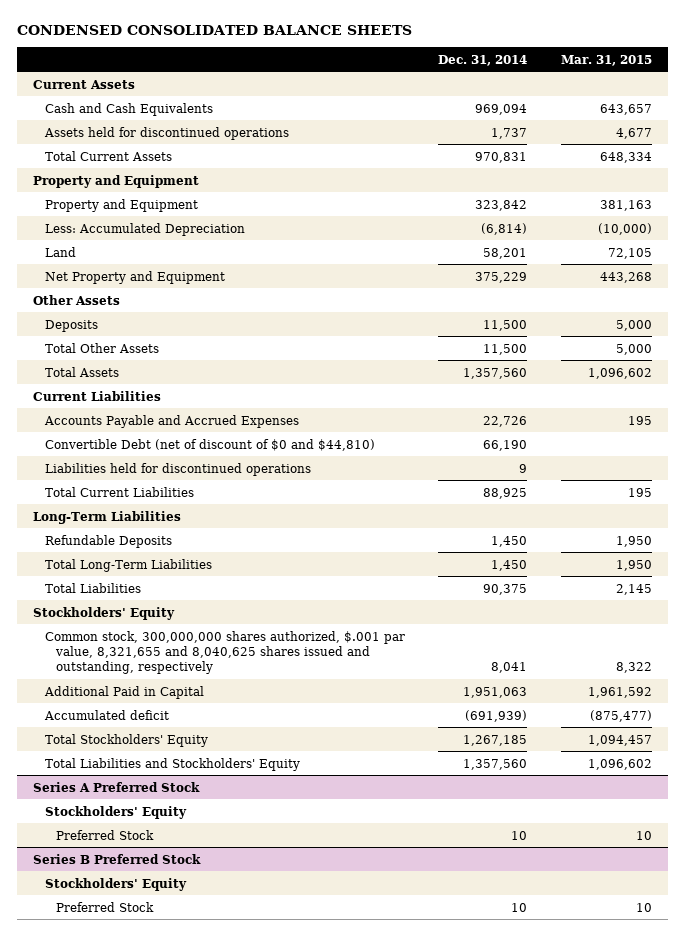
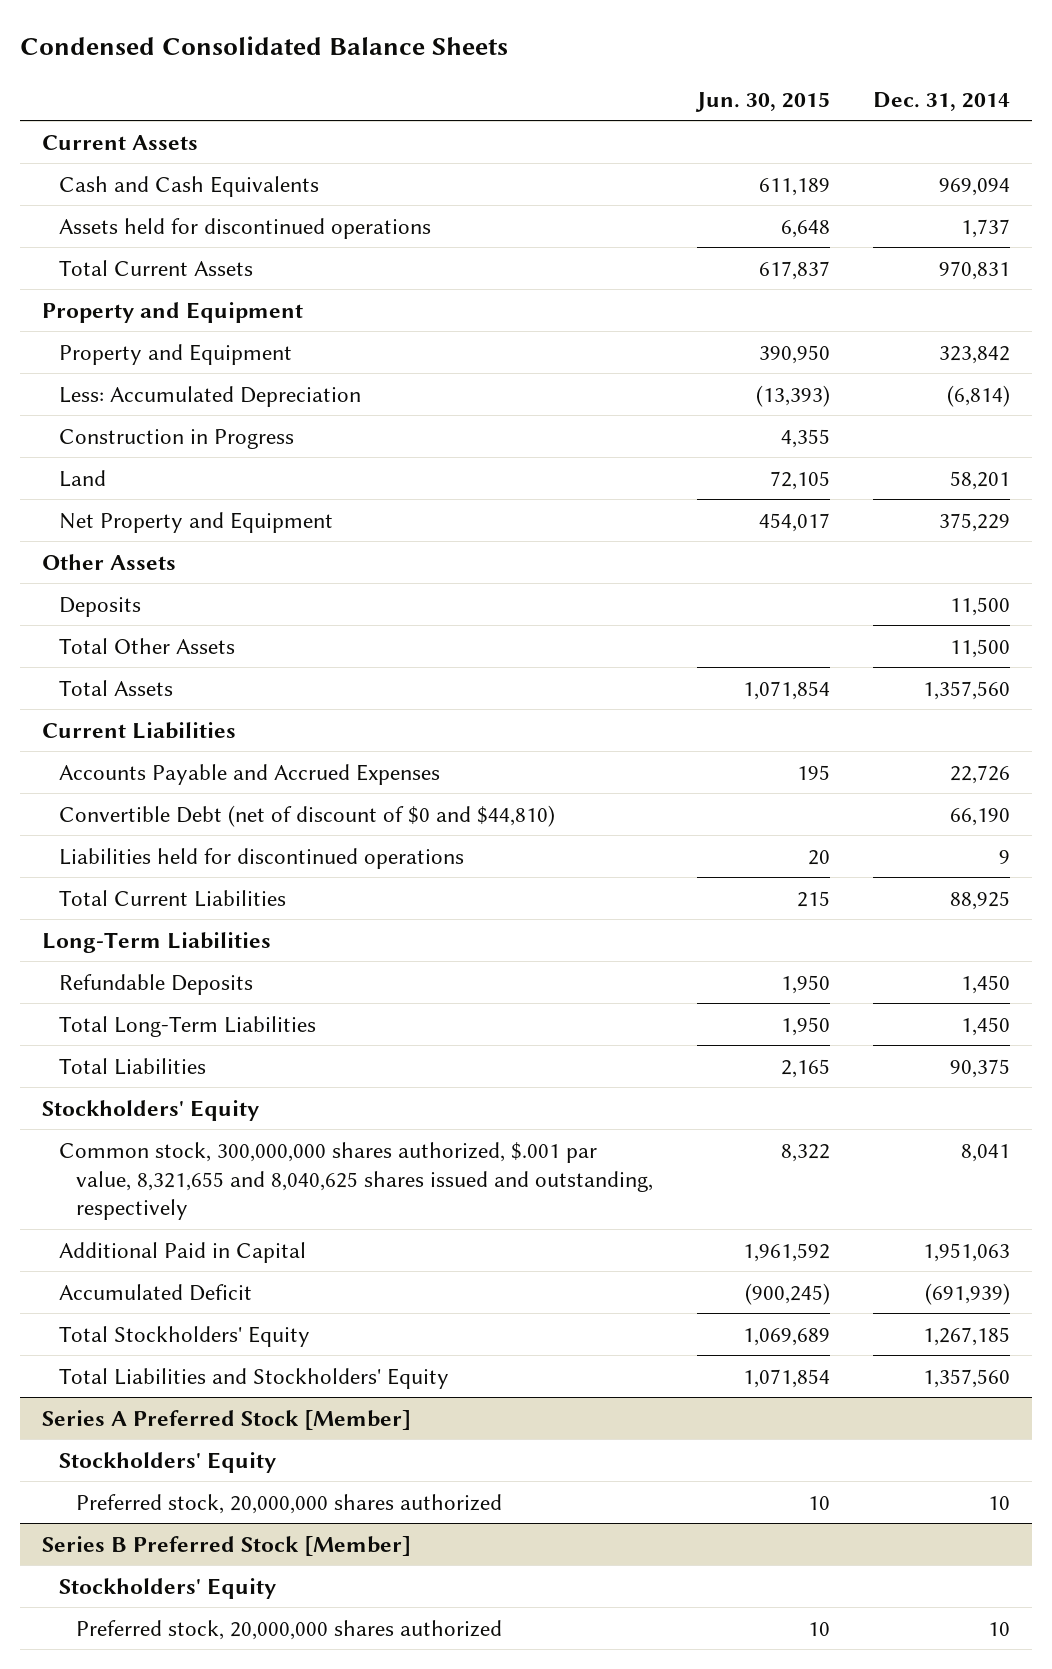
[16,25,412,36] CONDENSED CONSOLIDATED BALANCE SHEETS -> [19,36,508,56] Condensed Consolidated Balance Sheets
[560,54,652,66] Mar. 31, 2015 -> none
none -> [694,91,830,112] Jun. 30, 2015
none -> [58,428,294,449] Construction in Progress
[43,709,169,720] Accumulated deficit -> [58,1283,252,1301] Accumulated Deficit
[33,781,201,792] Series A Preferred Stock -> [41,1409,411,1430] Series A Preferred Stock [Member]
[55,829,154,840] Preferred Stock -> [75,1493,502,1514] Preferred stock, 20,000,000 shares authorized
[33,853,202,864] Series B Preferred Stock -> [41,1535,411,1556] Series B Preferred Stock [Member]
[55,901,154,912] Preferred Stock -> [75,1619,502,1640] Preferred stock, 20,000,000 shares authorized

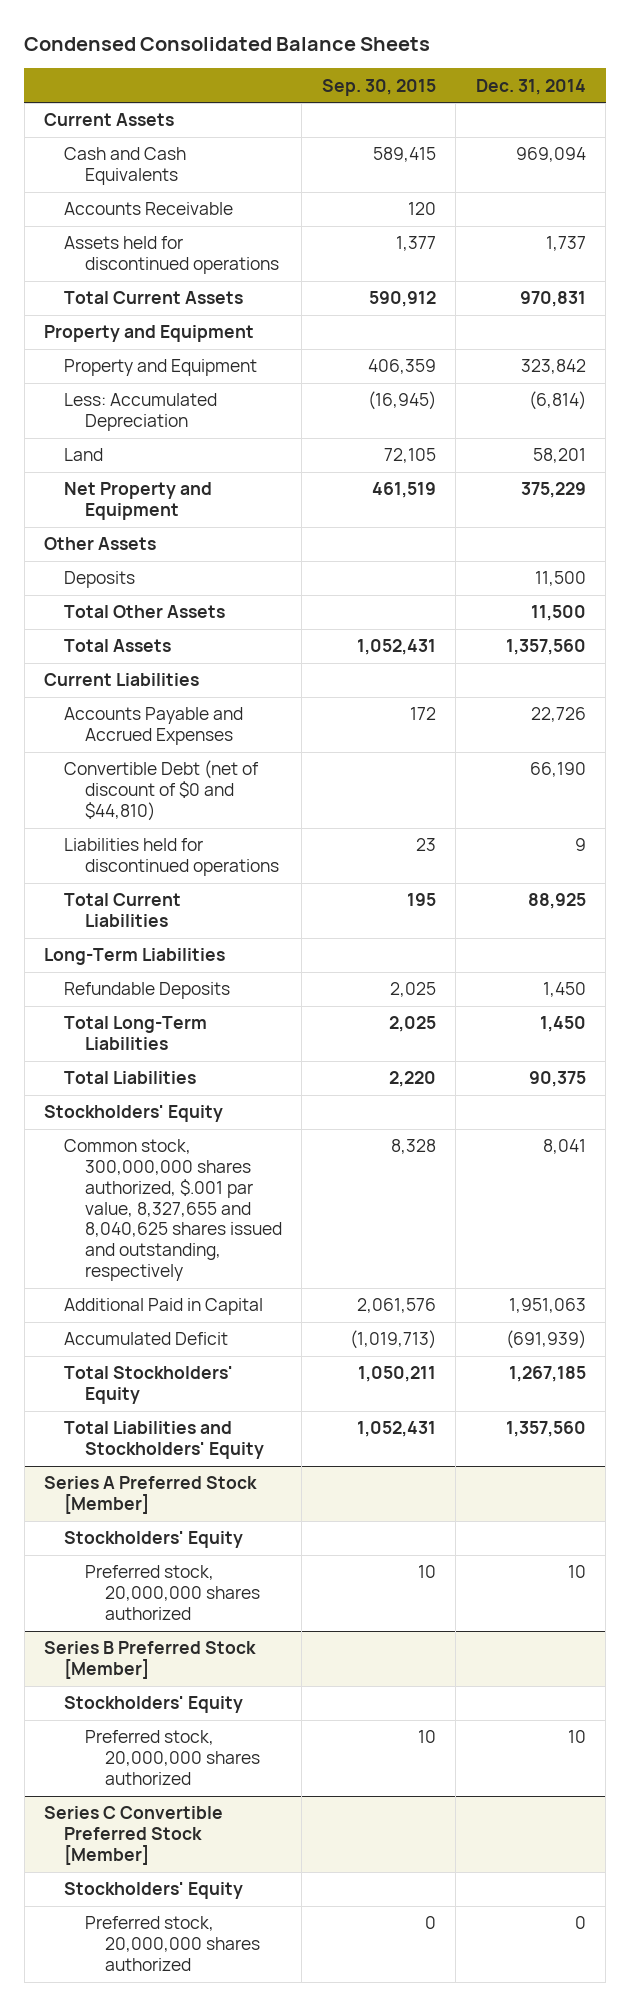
[694,91,830,112] Jun. 30, 2015 -> none
none -> [321,78,436,96] Sep. 30, 2015
none -> [64,202,234,216] Accounts Receivable
[58,428,294,449] Construction in Progress -> none
[58,1141,653,1221] Common stock, 300,000,000 shares authorized, $.001 par value, 8,321,655 and 8,040,625 shares issued and outstanding, respectively -> [64,1139,282,1281] Common stock, 300,000,000 shares authorized, $.001 par value, 8,327,655 and 8,040,625 shares issued and outstanding, respectively
none -> [44,1806,224,1865] Series C Convertible Preferred Stock [Member]
none -> [64,1882,244,1900] Stockholders' Equity
none -> [84,1916,261,1971] Preferred stock, 20,000,000 shares authorized

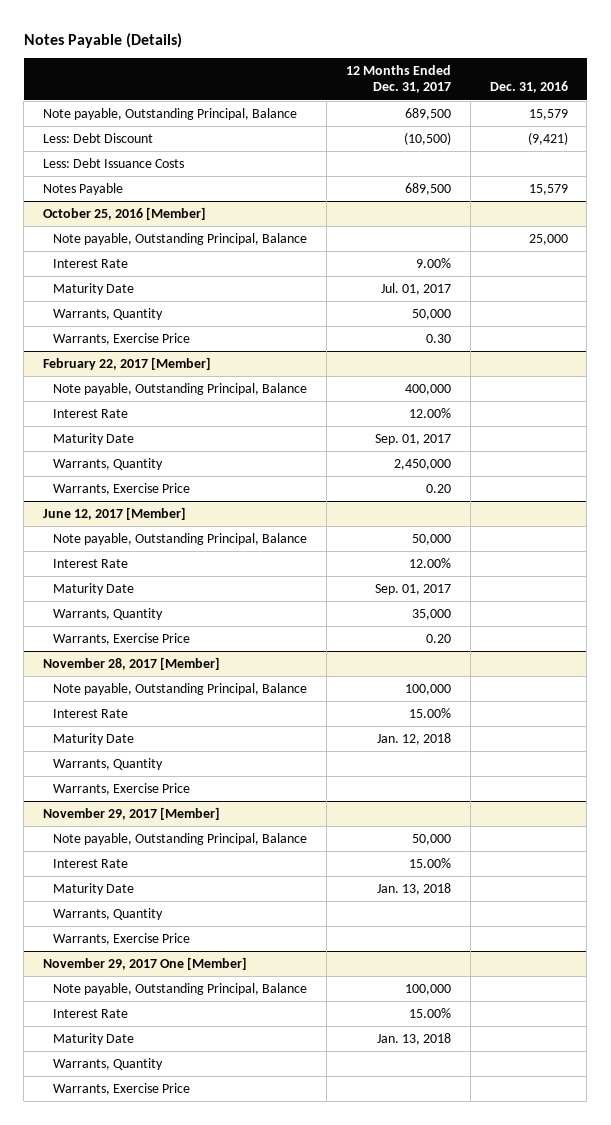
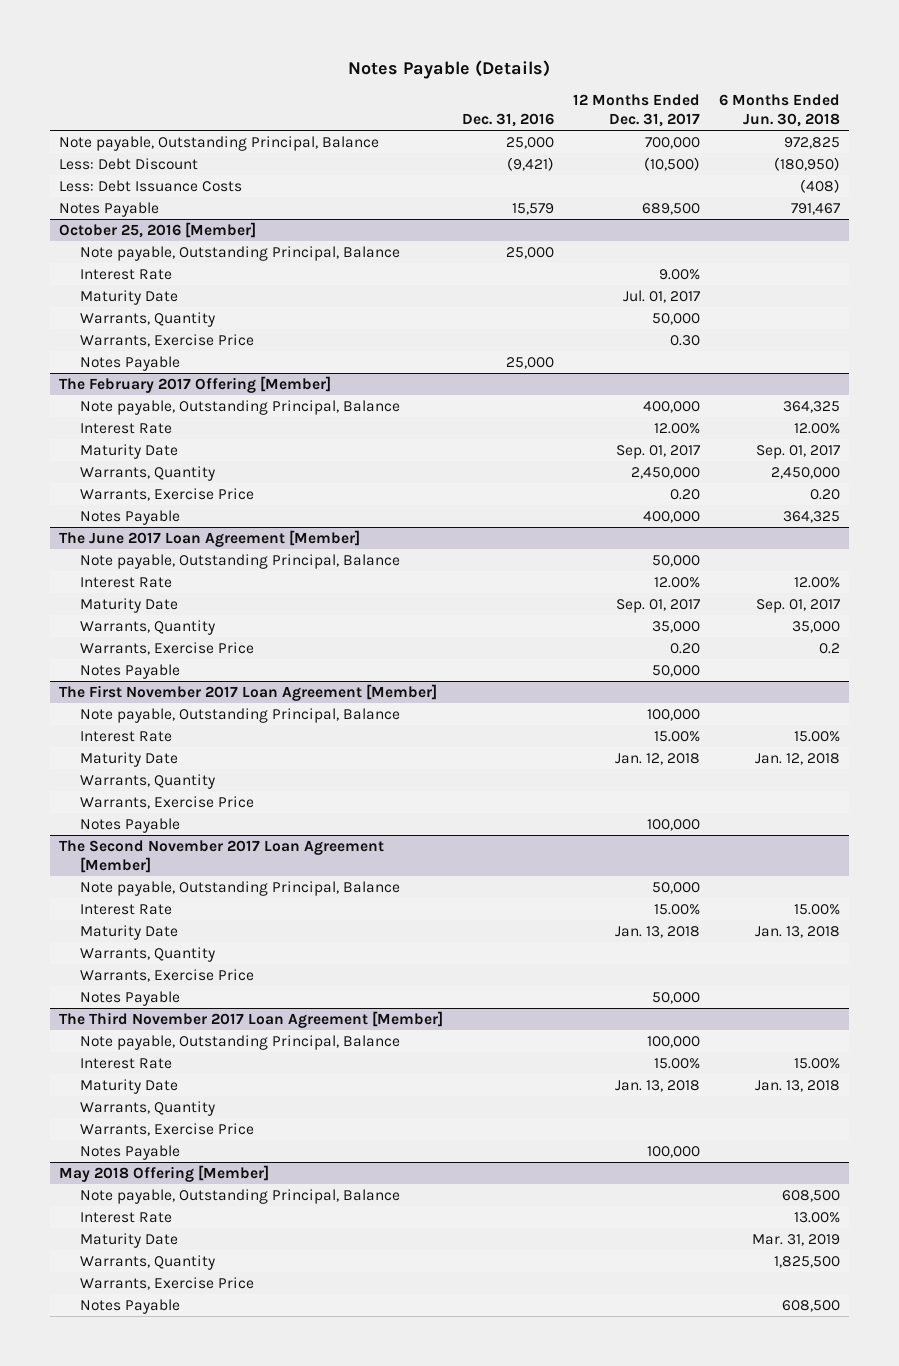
none -> [718,94,840,127] 6 Months Ended Jun. 30, 2018
[404,108,451,121] 689,500 -> [644,137,700,150] 700,000
[528,109,568,121] 15,579 -> [505,137,554,150] 25,000
none -> [79,356,180,372] Notes Payable
[43,357,212,371] February 22, 2017 [Member] -> [59,376,332,394] The February 2017 Offering [Member]
none -> [79,510,180,526] Notes Payable
[43,507,187,521] June 12, 2017 [Member] -> [59,530,361,548] The June 2017 Loan Agreement [Member]
none -> [79,664,180,680] Notes Payable
[43,657,221,671] November 28, 2017 [Member] -> [59,684,438,702] The First November 2017 Loan Agreement [Member]
none -> [79,818,180,834] Notes Payable
[43,807,221,821] November 29, 2017 [Member] -> [59,840,385,873] The Second November 2017 Loan Agreement [Member]
none -> [79,991,180,1007] Notes Payable
[43,957,248,971] November 29, 2017 One [Member] -> [59,1011,444,1029] The Third November 2017 Loan Agreement [Member]
none -> [79,1145,180,1161] Notes Payable
none -> [59,1165,270,1183] May 2018 Offering [Member]
none -> [79,1189,400,1205] Note payable, Outstanding Principal, Balance
none -> [79,1212,172,1224] Interest Rate
none -> [79,1233,178,1249] Maturity Date
none -> [79,1255,215,1271] Warrants, Quantity
none -> [79,1277,254,1291] Warrants, Exercise Price
none -> [79,1299,180,1315] Notes Payable

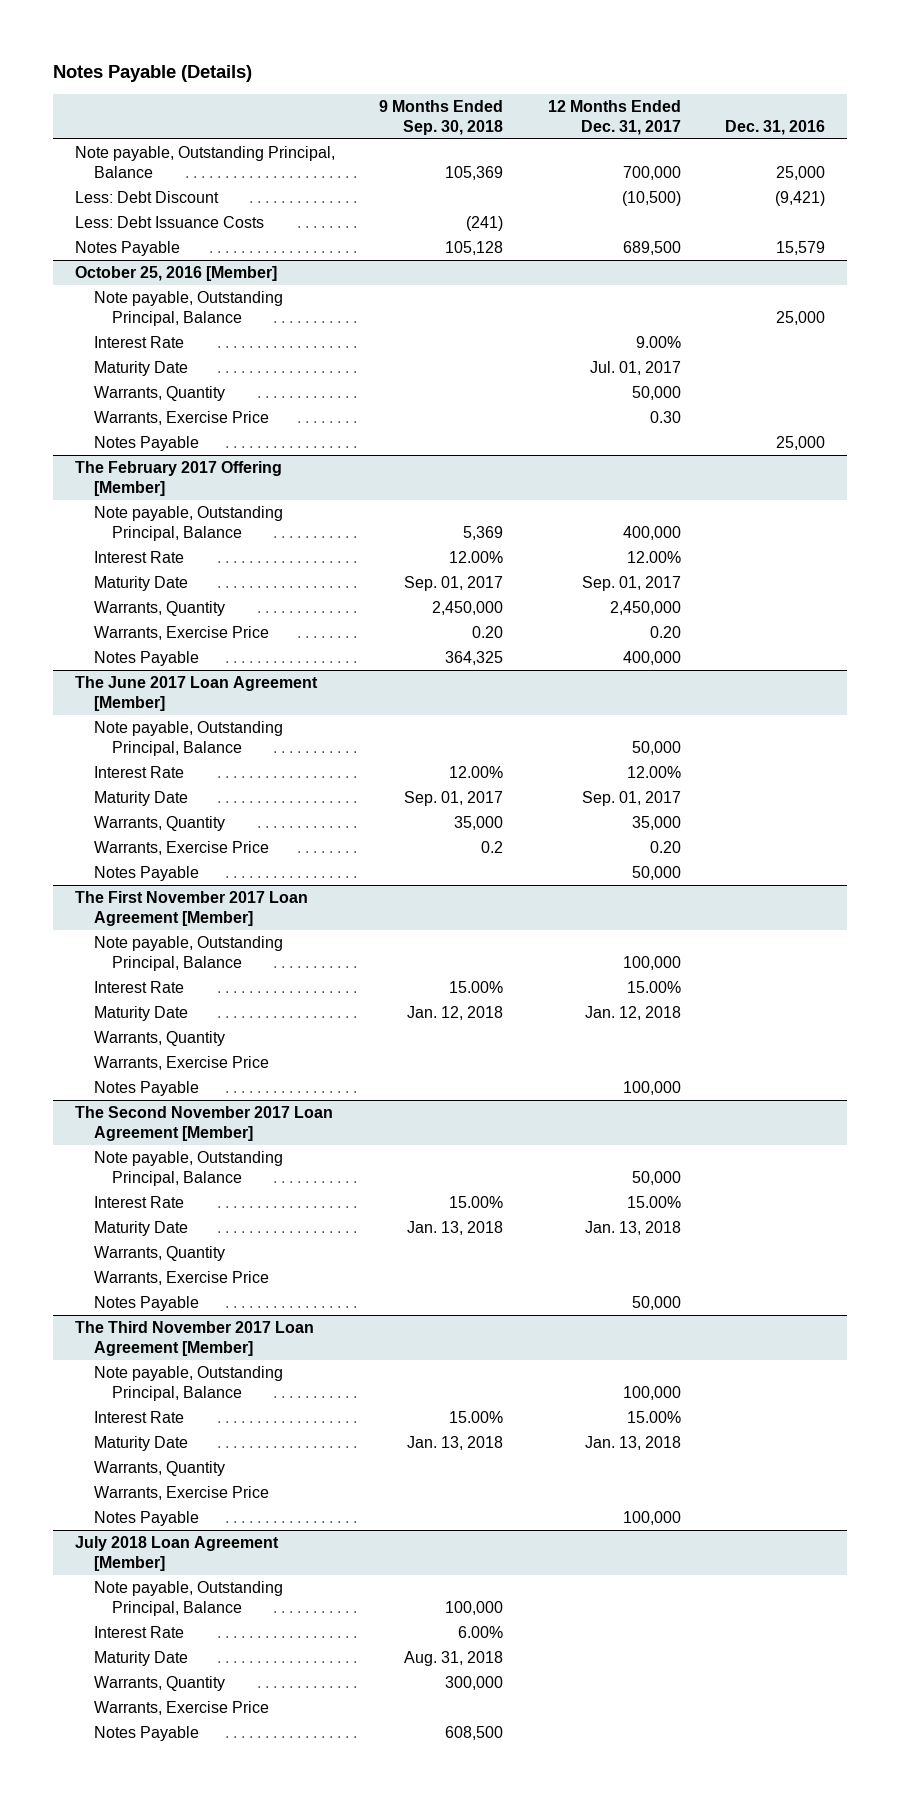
[718,94,840,127] 6 Months Ended Jun. 30, 2018 -> none
none -> [379,100,504,135] 9 Months Ended Sep. 30, 2018
[59,1165,270,1183] May 2018 Offering [Member] -> [75,1536,280,1571] July 2018 Loan Agreement [Member]

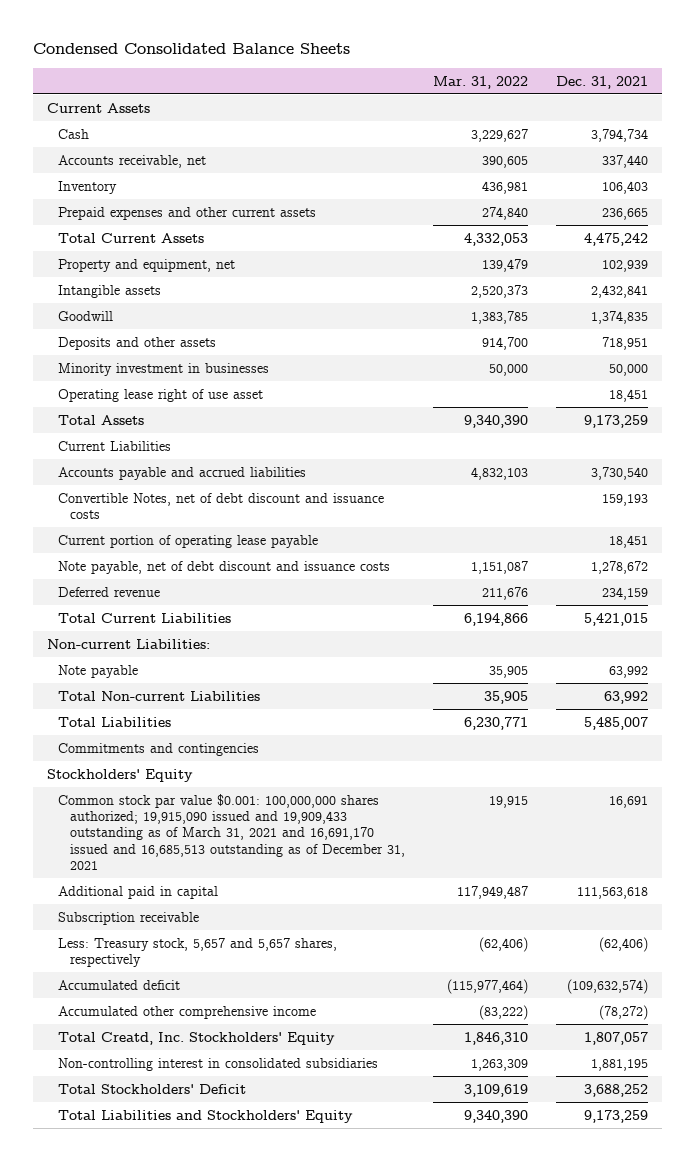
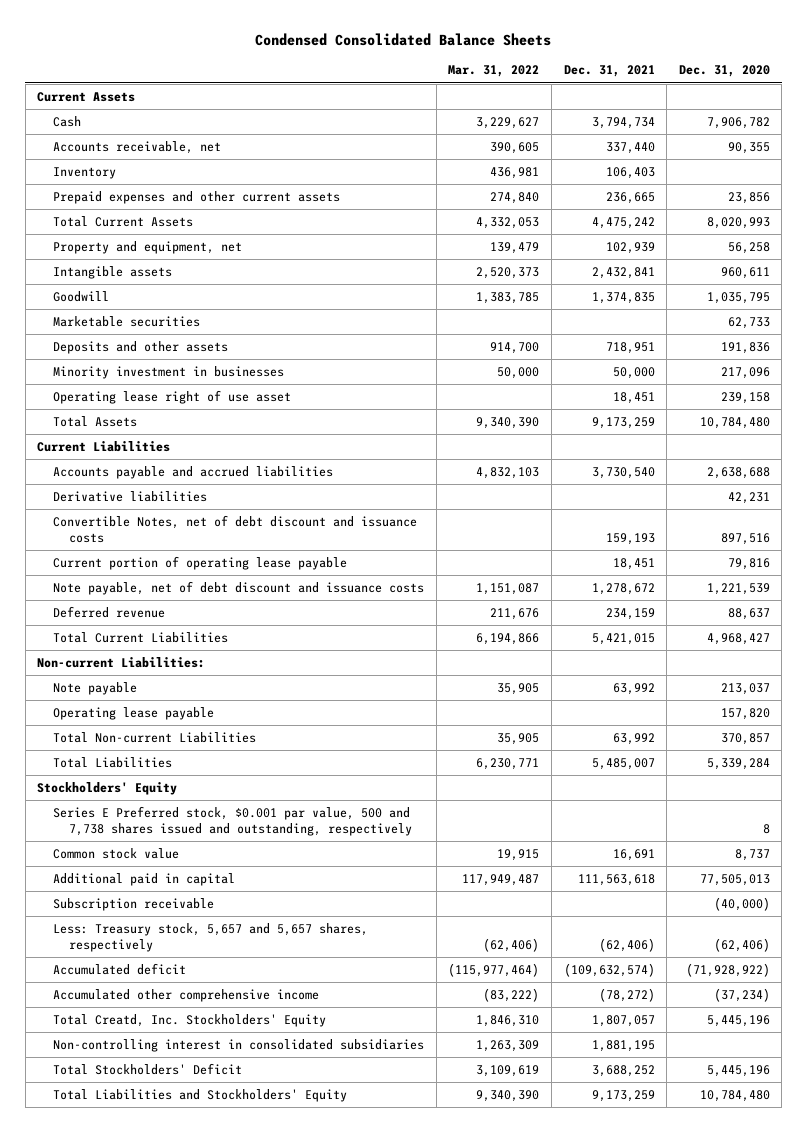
none -> [678,65,770,78] Dec. 31, 2020
none -> [53,315,201,327] Marketable securities
none -> [53,490,208,502] Derivative liabilities
none -> [53,706,215,720] Operating lease payable
[58,742,260,756] Commitments and contingencies -> none
none -> [53,805,413,837] Series E Preferred stock, $0.001 par value, 500 and 7,738 shares issued and outstanding, respectively
[58,793,405,871] Common stock par value $0.001: 100,000,000 shares authorized; 19,915,090 issued and 19,909,433 outstanding as of March 31, 2021 and 16,691,170 issued and 16,685,513 outstanding as of December 31, 2021 -> [53,847,180,859] Common stock value

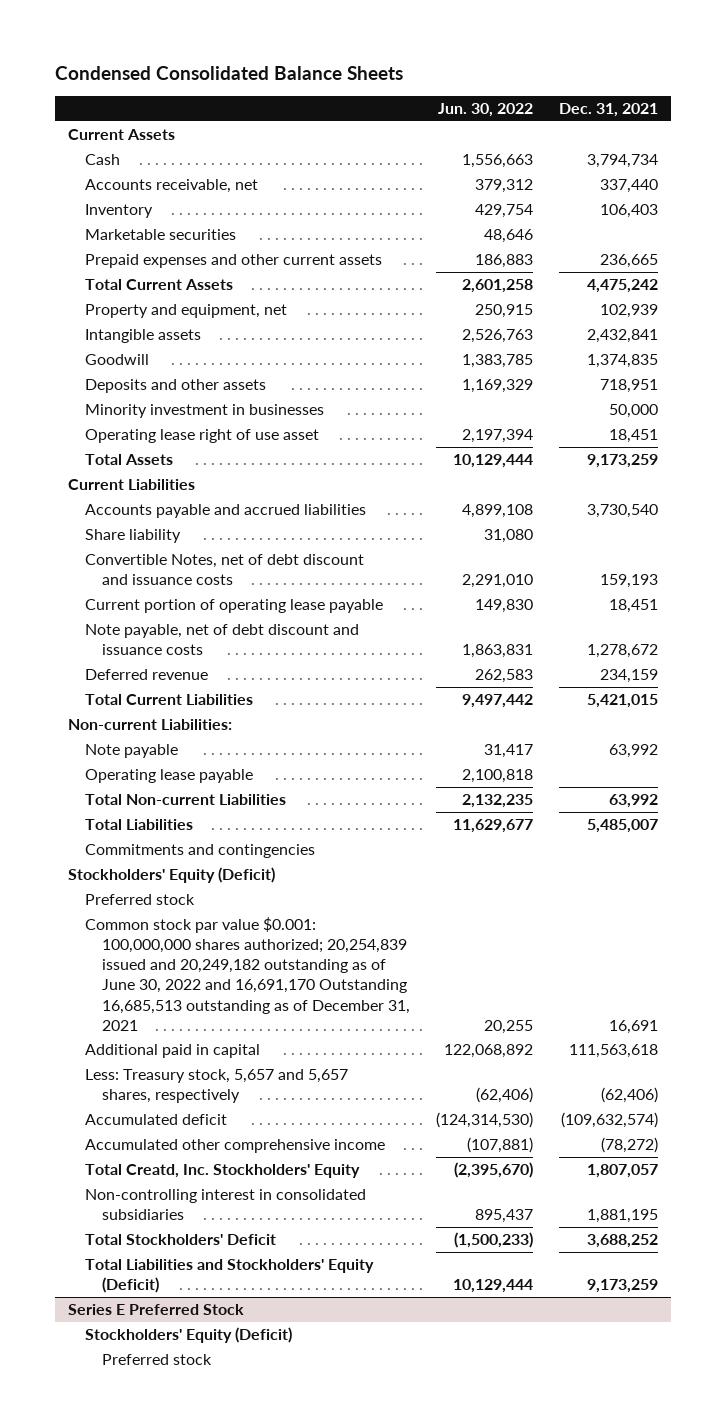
[448,65,540,78] Mar. 31, 2022 -> none
[678,65,770,78] Dec. 31, 2020 -> none
none -> [438,103,534,118] Jun. 30, 2022
[53,315,201,327] Marketable securities -> [85,229,237,241] Marketable securities
[53,490,208,502] Derivative liabilities -> none
none -> [85,529,182,544] Share liability
none -> [85,844,316,859] Commitments and contingencies
[37,781,178,795] Stockholders' Equity -> [68,867,276,884] Stockholders' Equity (Deficit)
[53,805,413,837] Series E Preferred stock, $0.001 par value, 500 and 7,738 shares issued and outstanding, respectively -> [85,894,196,906] Preferred stock
[53,847,180,859] Common stock value -> [85,917,411,1031] Common stock par value $0.001: 100,000,000 shares authorized; 20,254,839 issued and 20,249,182 outstanding as of June 30, 2022 and 16,691,170 Outstanding 16,685,513 outstanding as of December 31, 2021
[53,897,215,911] Subscription receivable -> none
[53,1088,348,1102] Total Liabilities and Stockholders' Equity -> [85,1259,375,1294] Total Liabilities and Stockholders' Equity (Deficit)
none -> [68,1304,245,1316] Series E Preferred Stock
none -> [85,1327,293,1344] Stockholders' Equity (Deficit)
none -> [102,1354,213,1366] Preferred stock

